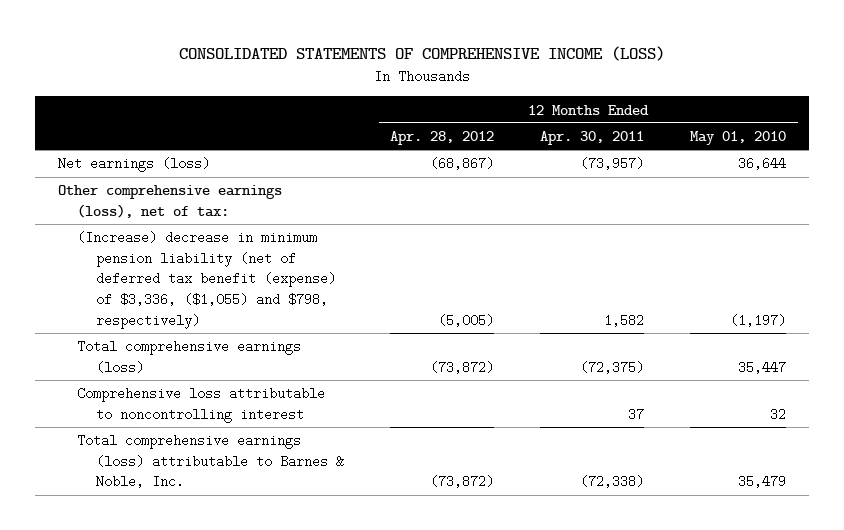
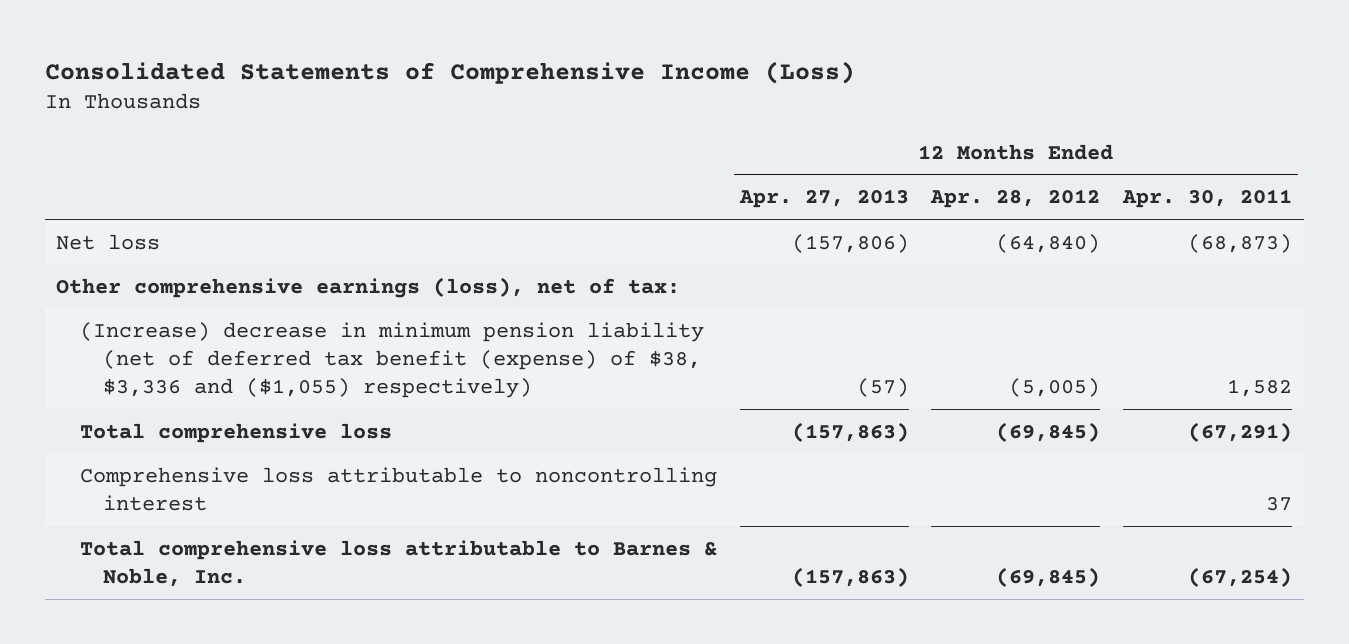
[178,46,665,62] CONSOLIDATED STATEMENTS OF COMPREHENSIVE INCOME (LOSS) -> [44,60,855,84] Consolidated Statements of Comprehensive Income (Loss)
[690,131,787,146] May 01, 2010 -> none
none -> [738,189,909,209] Apr. 27, 2013
[57,157,210,173] Net earnings (loss) -> [56,233,161,250] Net loss
[430,157,495,171] (68,867) -> [996,233,1101,253] (64,840)
[580,157,645,171] (73,957) -> [1188,233,1293,253] (68,873)
[76,231,337,329] (Increase) decrease in minimum pension liability (net of deferred tax benefit (expense) of $3,336, ($1,055) and $798, respectively) -> [79,321,704,399] (Increase) decrease in minimum pension liability (net of deferred tax benefit (expense) of $38, $3,336 and ($1,055) respectively)
[76,340,301,374] Total comprehensive earnings (loss) -> [79,422,392,443] Total comprehensive loss
[430,360,495,374] (73,872) -> [996,421,1101,442] (69,845)
[580,360,645,374] (72,375) -> [1188,421,1293,442] (67,291)
[76,434,345,489] Total comprehensive earnings (loss) attributable to Barnes & Noble, Inc. -> [79,539,717,588] Total comprehensive loss attributable to Barnes & Noble, Inc.
[430,475,495,489] (73,872) -> [996,567,1101,588] (69,845)
[580,475,645,489] (72,338) -> [1188,567,1293,588] (67,254)

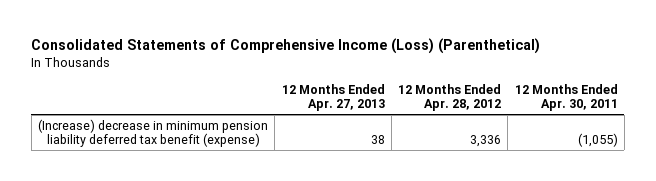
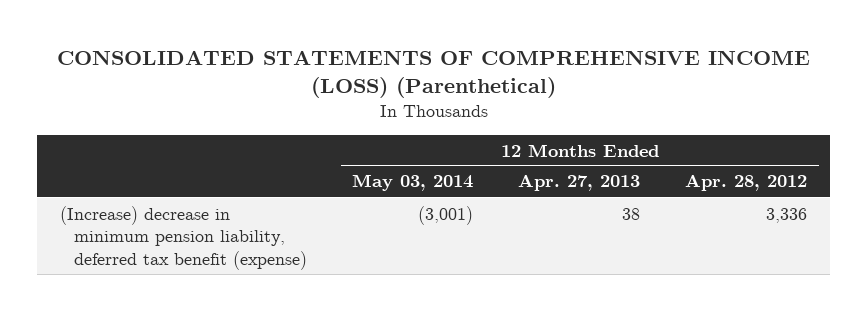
[31,38,541,55] Consolidated Statements of Comprehensive Income (Loss) (Parenthetical) -> [56,50,810,99] CONSOLIDATED STATEMENTS OF COMPREHENSIVE INCOME (LOSS) (Parenthetical)
[514,83,618,112] 12 Months Ended Apr. 30, 2011 -> none
none -> [352,174,474,192] May 03, 2014
[38,118,269,148] (Increase) decrease in minimum pension liability deferred tax benefit (expense) -> [59,205,308,270] (Increase) decrease in minimum pension liability, deferred tax benefit (expense)

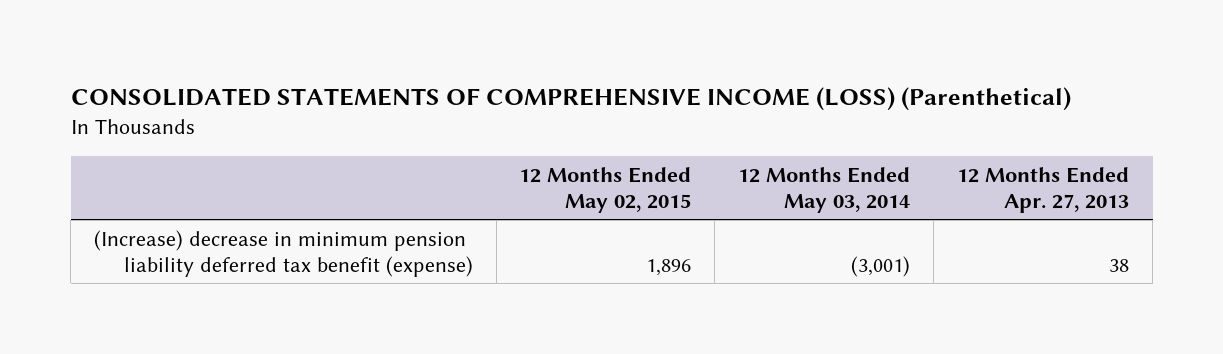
[685,174,808,192] Apr. 28, 2012 -> none
none -> [519,167,692,213] 12 Months Ended May 02, 2015
[59,205,308,270] (Increase) decrease in minimum pension liability, deferred tax benefit (expense) -> [94,230,473,277] (Increase) decrease in minimum pension liability deferred tax benefit (expense)

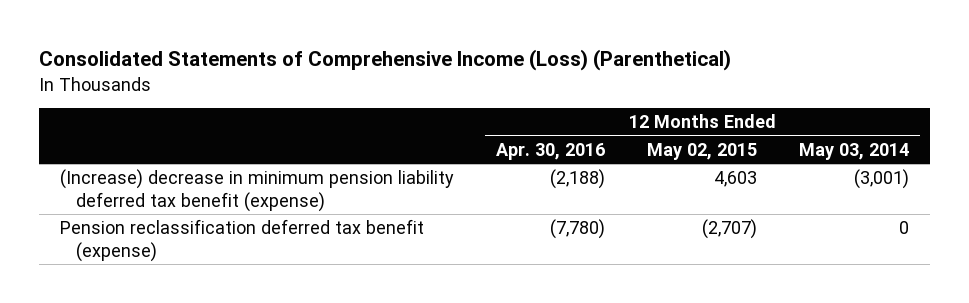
[70,86,1071,111] CONSOLIDATED STATEMENTS OF COMPREHENSIVE INCOME (LOSS) (Parenthetical) -> [38,49,731,72] Consolidated Statements of Comprehensive Income (Loss) (Parenthetical)
[957,167,1130,213] 12 Months Ended Apr. 27, 2013 -> none
none -> [495,142,605,160] Apr. 30, 2016
[646,258,692,276] 1,896 -> [714,171,758,188] 4,603
none -> [59,219,424,262] Pension reclassification deferred tax benefit (expense)

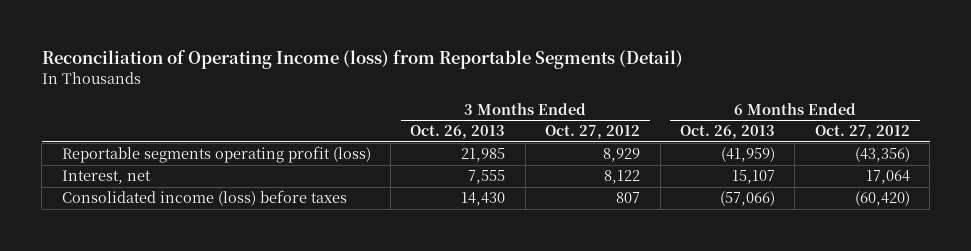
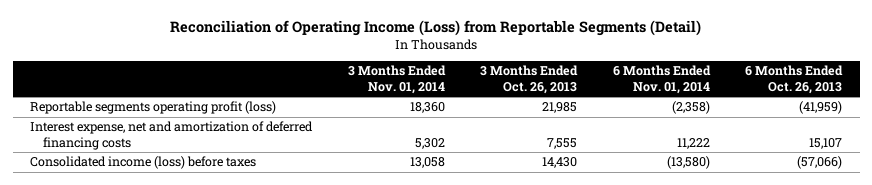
[41,50,683,70] Reconciliation of Operating Income (loss) from Reportable Segments (Detail) -> [170,19,702,36] Reconciliation of Operating Income (Loss) from Reportable Segments (Detail)
[545,125,641,140] Oct. 27, 2012 -> none
[814,125,910,140] Oct. 27, 2012 -> none
none -> [347,65,446,94] 3 Months Ended Nov. 01, 2014
none -> [612,65,711,94] 6 Months Ended Nov. 01, 2014
[61,170,151,185] Interest, net -> [30,121,314,150] Interest expense, net and amortization of deferred financing costs

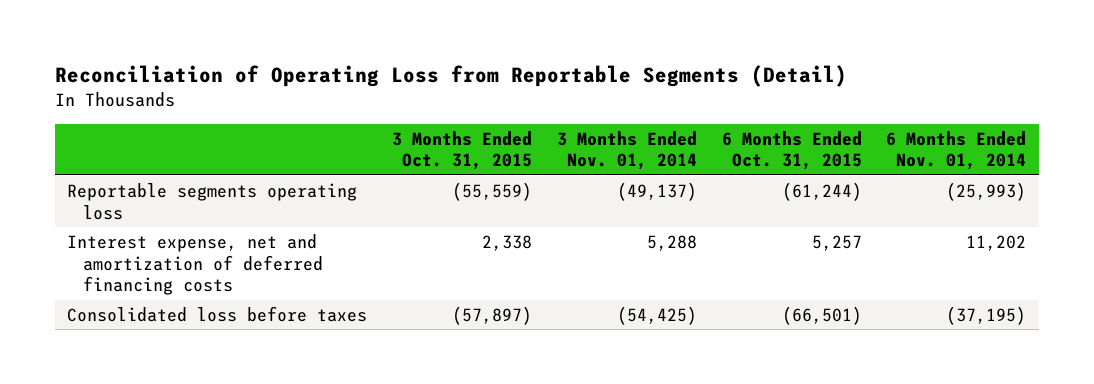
[170,19,702,36] Reconciliation of Operating Income (Loss) from Reportable Segments (Detail) -> [54,65,847,88] Reconciliation of Operating Loss from Reportable Segments (Detail)
[480,65,579,94] 3 Months Ended Oct. 26, 2013 -> none
[745,65,844,94] 6 Months Ended Oct. 26, 2013 -> none
none -> [392,130,533,171] 3 Months Ended Oct. 31, 2015
none -> [721,130,862,171] 6 Months Ended Oct. 31, 2015
[30,101,277,115] Reportable segments operating profit (loss) -> [67,182,358,220] Reportable segments operating loss
[409,102,445,114] 18,360 -> [616,181,697,201] (49,137)
[671,101,710,115] (2,358) -> [946,181,1027,201] (25,993)
[414,137,445,149] 5,302 -> [646,234,697,251] 5,288
[676,137,710,149] 11,222 -> [966,234,1027,251] 11,202
[30,156,257,170] Consolidated income (loss) before taxes -> [67,305,368,322] Consolidated loss before taxes
[409,157,445,169] 13,058 -> [616,305,697,325] (54,425)
[666,156,710,170] (13,580) -> [946,305,1027,325] (37,195)

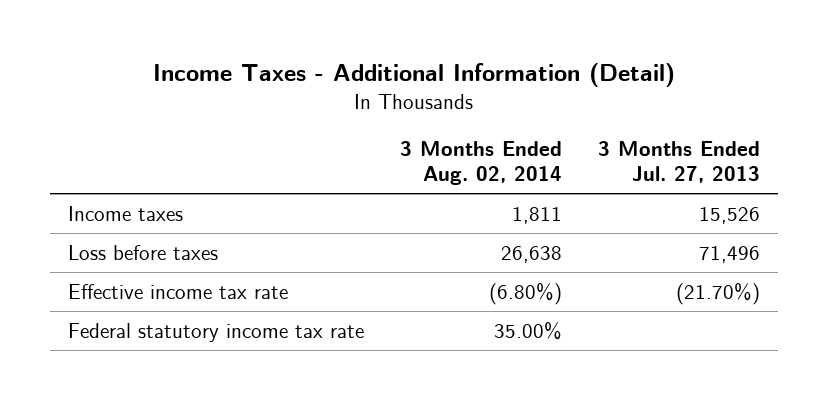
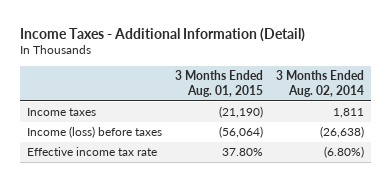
[598,140,761,183] 3 Months Ended Jul. 27, 2013 -> none
none -> [175,70,264,98] 3 Months Ended Aug. 01, 2015
[67,244,218,260] Loss before taxes -> [26,126,162,139] Income (loss) before taxes
[501,245,563,263] 26,638 -> [320,126,365,139] (26,638)
[67,322,364,342] Federal statutory income tax rate -> none

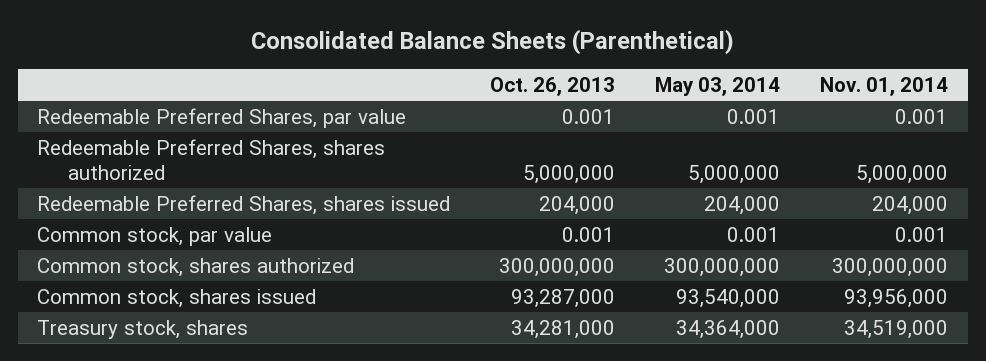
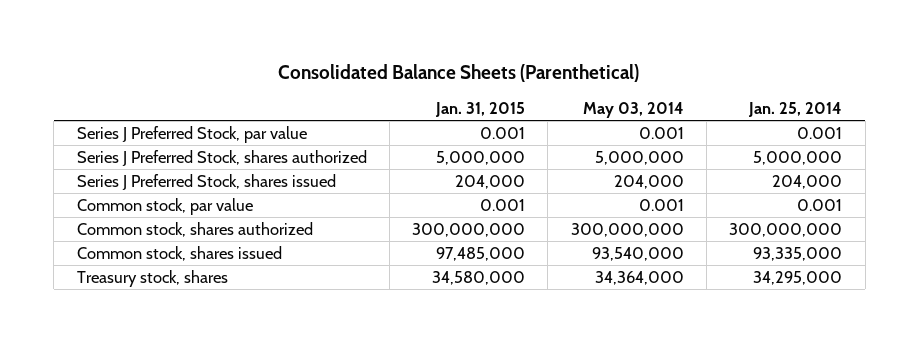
[490,76,616,96] Oct. 26, 2013 -> none
[820,76,949,96] Nov. 01, 2014 -> none
none -> [435,101,526,117] Jan. 31, 2015
none -> [748,101,843,117] Jan. 25, 2014
[37,107,407,128] Redeemable Preferred Shares, par value -> [76,125,307,143] Series J Preferred Stock, par value
[37,138,386,180] Redeemable Preferred Shares, shares authorized -> [76,149,367,166] Series J Preferred Stock, shares authorized
[37,194,451,215] Redeemable Preferred Shares, shares issued -> [76,173,336,190] Series J Preferred Stock, shares issued

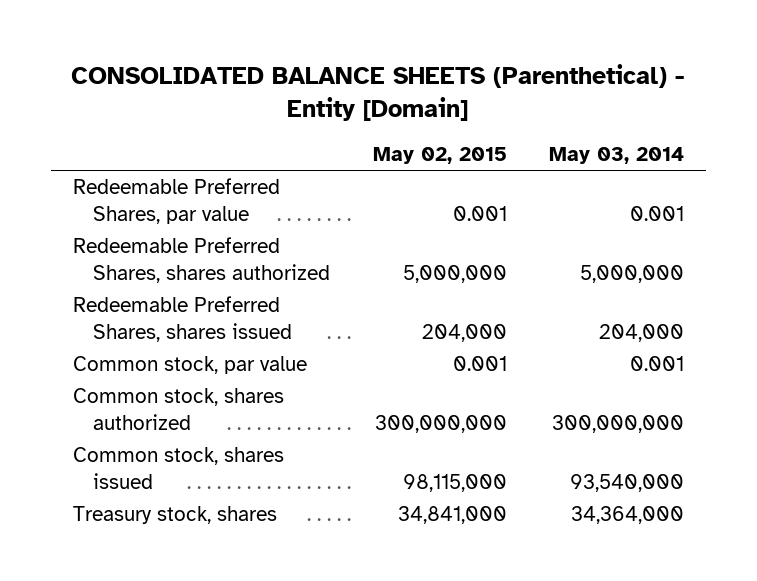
[278,64,640,83] Consolidated Balance Sheets (Parenthetical) -> [71,63,685,121] CONSOLIDATED BALANCE SHEETS (Parenthetical) - Entity [Domain]
[435,101,526,117] Jan. 31, 2015 -> none
[748,101,843,117] Jan. 25, 2014 -> none
none -> [372,147,507,165] May 02, 2015
[76,125,307,143] Series J Preferred Stock, par value -> [72,178,280,224] Redeemable Preferred Shares, par value
[76,149,367,166] Series J Preferred Stock, shares authorized -> [72,237,330,283] Redeemable Preferred Shares, shares authorized
[76,173,336,190] Series J Preferred Stock, shares issued -> [72,296,292,342] Redeemable Preferred Shares, shares issued

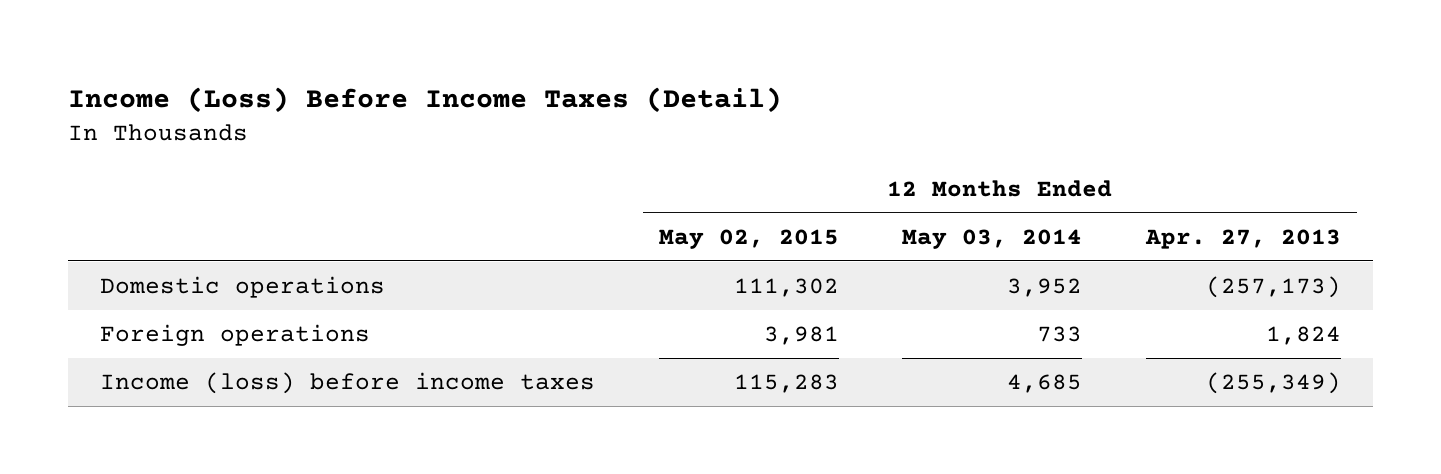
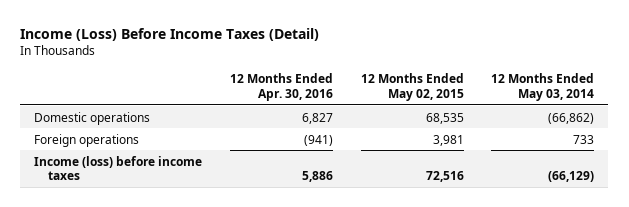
[1144,228,1341,249] Apr. 27, 2013 -> none
none -> [229,72,333,101] 12 Months Ended Apr. 30, 2016
[733,278,839,298] 111,302 -> [425,112,464,124] 68,535
[1007,278,1083,298] 3,952 -> [548,112,595,124] (66,862)
[733,374,839,394] 115,283 -> [425,171,464,183] 72,516
[1007,374,1083,394] 4,685 -> [548,171,595,183] (66,129)

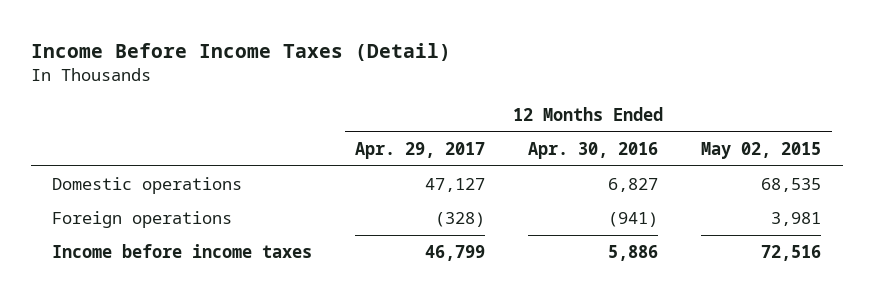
[20,28,320,42] Income (Loss) Before Income Taxes (Detail) -> [31,42,452,61] Income Before Income Taxes (Detail)
[491,72,595,101] 12 Months Ended May 03, 2014 -> none
none -> [355,141,486,159] Apr. 29, 2017
[34,155,203,181] Income (loss) before income taxes -> [52,244,313,259] Income before income taxes

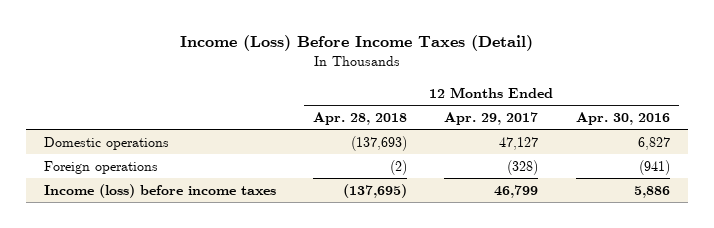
[31,42,452,61] Income Before Income Taxes (Detail) -> [179,35,533,52] Income (Loss) Before Income Taxes (Detail)
[701,141,822,159] May 02, 2015 -> none
none -> [313,112,408,126] Apr. 28, 2018
[52,244,313,259] Income before income taxes -> [44,184,277,199] Income (loss) before income taxes

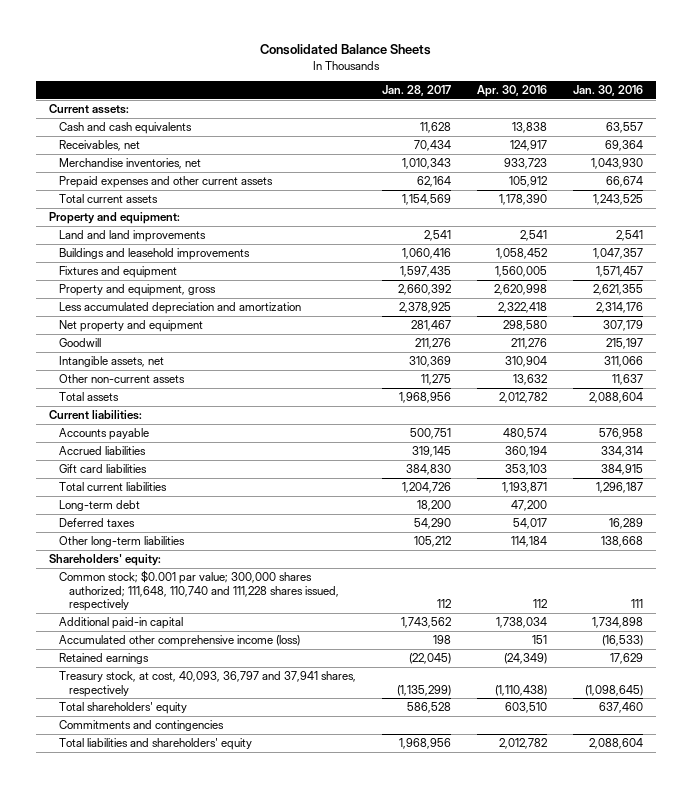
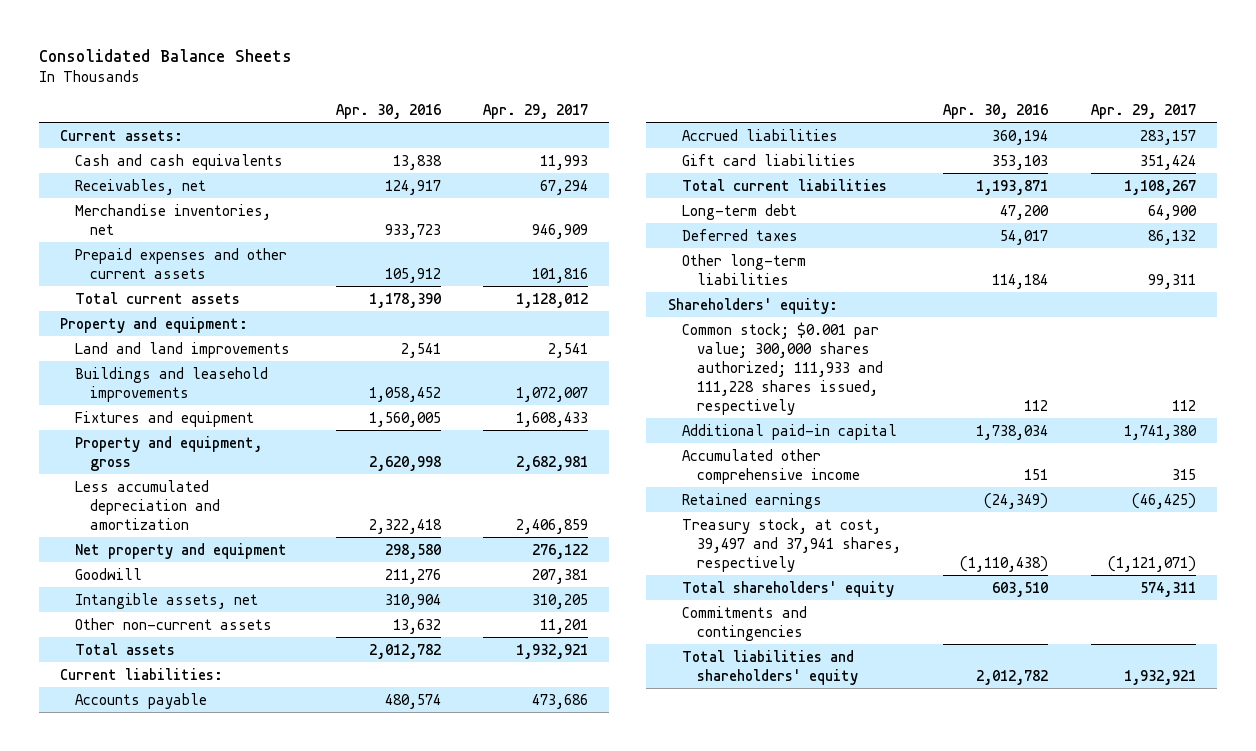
[382,84,452,96] Jan. 28, 2017 -> none
[573,84,644,96] Jan. 30, 2016 -> none
none -> [483,103,589,119] Apr. 29, 2017
[59,569,339,612] Common stock; $0.001 par value; 300,000 shares authorized; 111,648, 110,740 and 111,228 shares issued, respectively -> [682,321,884,415] Common stock; $0.001 par value; 300,000 shares authorized; 111,933 and 111,228 shares issued, respectively
[59,634,301,647] Accumulated other comprehensive income (loss) -> [682,448,861,484] Accumulated other comprehensive income
[59,670,357,697] Treasury stock, at cost, 40,093, 36,797 and 37,941 shares, respectively -> [682,517,902,572] Treasury stock, at cost, 39,497 and 37,941 shares, respectively

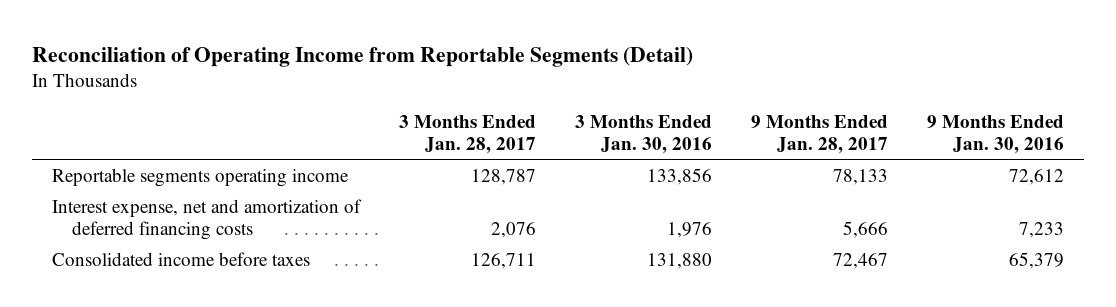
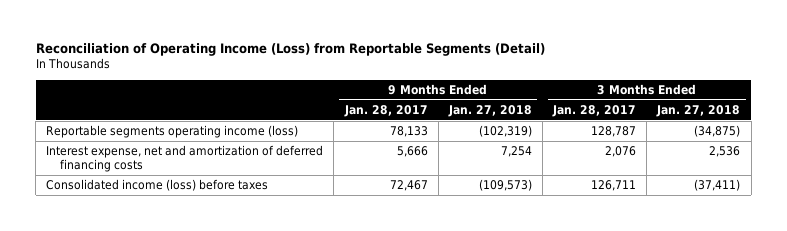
[32,46,694,67] Reconciliation of Operating Income from Reportable Segments (Detail) -> [35,43,545,57] Reconciliation of Operating Income (Loss) from Reportable Segments (Detail)
[575,114,713,154] 3 Months Ended Jan. 30, 2016 -> none
[927,114,1065,154] 9 Months Ended Jan. 30, 2016 -> none
none -> [447,104,532,117] Jan. 27, 2018
none -> [656,104,741,117] Jan. 27, 2018
[51,167,349,187] Reportable segments operating income -> [46,125,299,139] Reportable segments operating income (loss)
[51,251,310,266] Consolidated income before taxes -> [46,179,269,192] Consolidated income (loss) before taxes

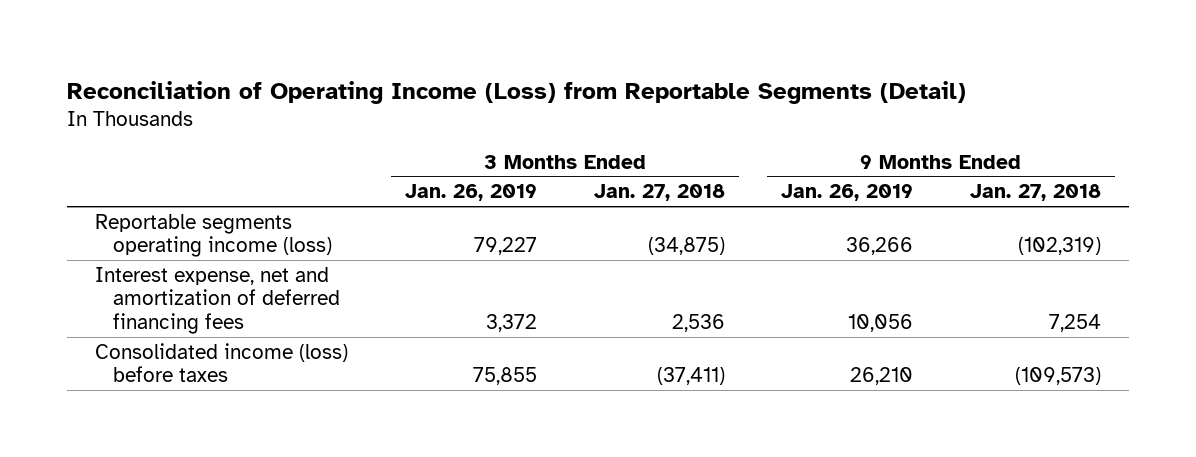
[343,104,428,117] Jan. 28, 2017 -> none
[552,104,637,117] Jan. 28, 2017 -> none
none -> [404,184,537,202] Jan. 26, 2019
none -> [781,184,914,202] Jan. 26, 2019
[46,145,324,173] Interest expense, net and amortization of deferred financing costs -> [95,266,340,335] Interest expense, net and amortization of deferred financing fees

